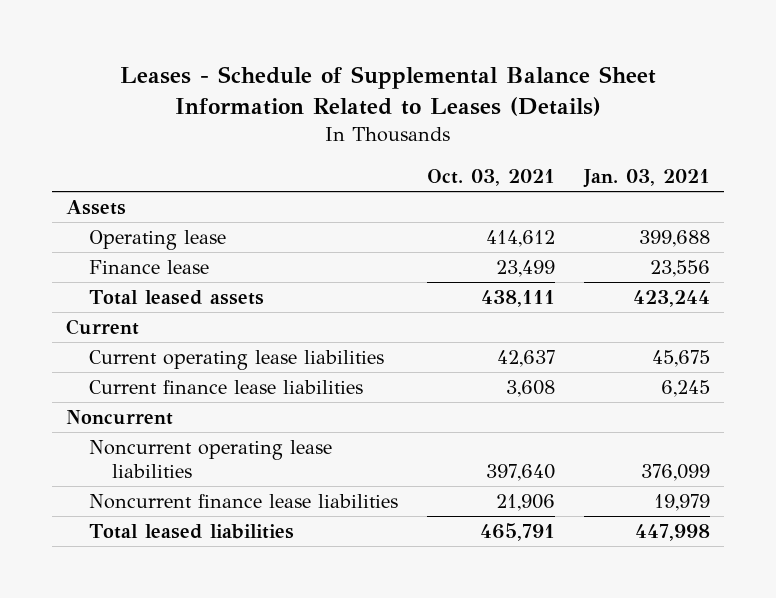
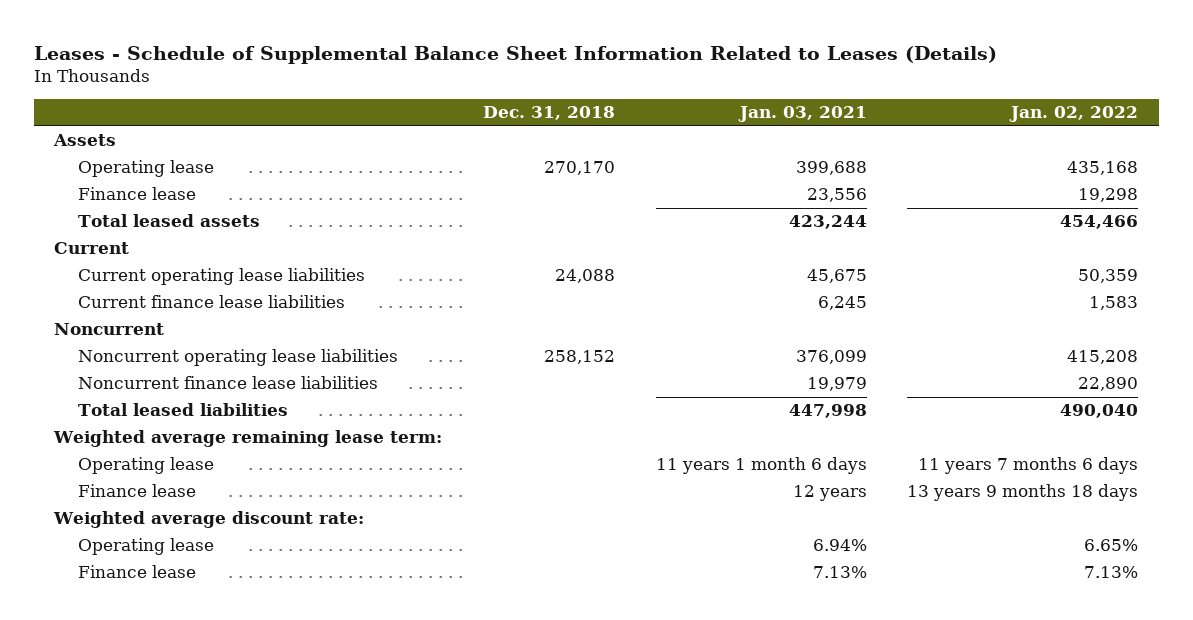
[426,169,555,187] Oct. 03, 2021 -> none
none -> [482,106,615,121] Dec. 31, 2018
none -> [1009,106,1139,123] Jan. 02, 2022
none -> [53,430,443,448] Weighted average remaining lease term:
none -> [78,457,215,475] Operating lease
none -> [78,484,197,498] Finance lease
none -> [53,511,365,529] Weighted average discount rate:
none -> [78,538,215,556] Operating lease
none -> [78,565,197,579] Finance lease

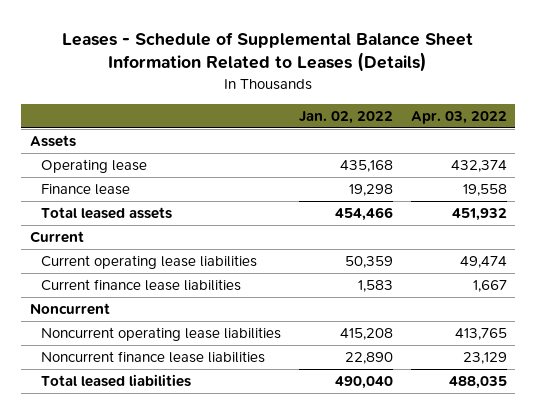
[482,106,615,121] Dec. 31, 2018 -> none
[737,106,867,123] Jan. 03, 2021 -> none
none -> [410,111,507,125] Apr. 03, 2022
[53,430,443,448] Weighted average remaining lease term: -> none
[78,457,215,475] Operating lease -> none
[78,484,197,498] Finance lease -> none
[53,511,365,529] Weighted average discount rate: -> none
[78,538,215,556] Operating lease -> none
[78,565,197,579] Finance lease -> none

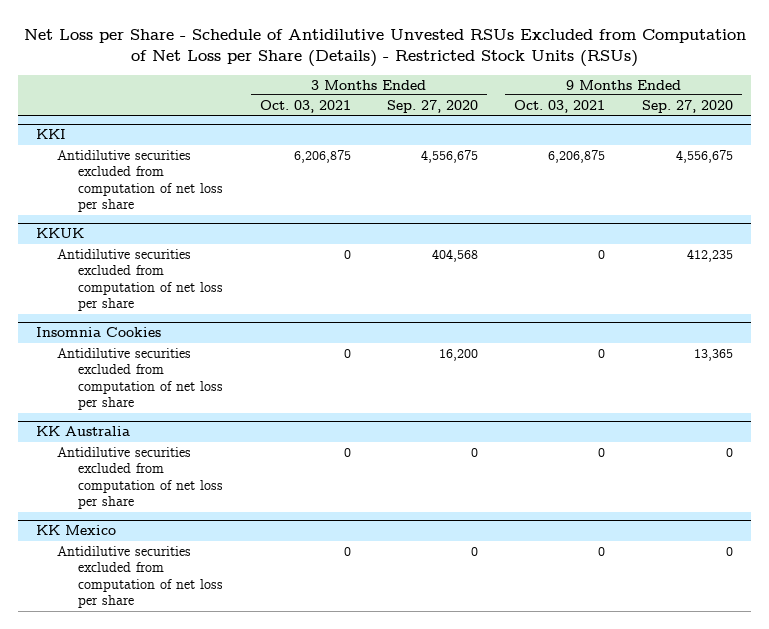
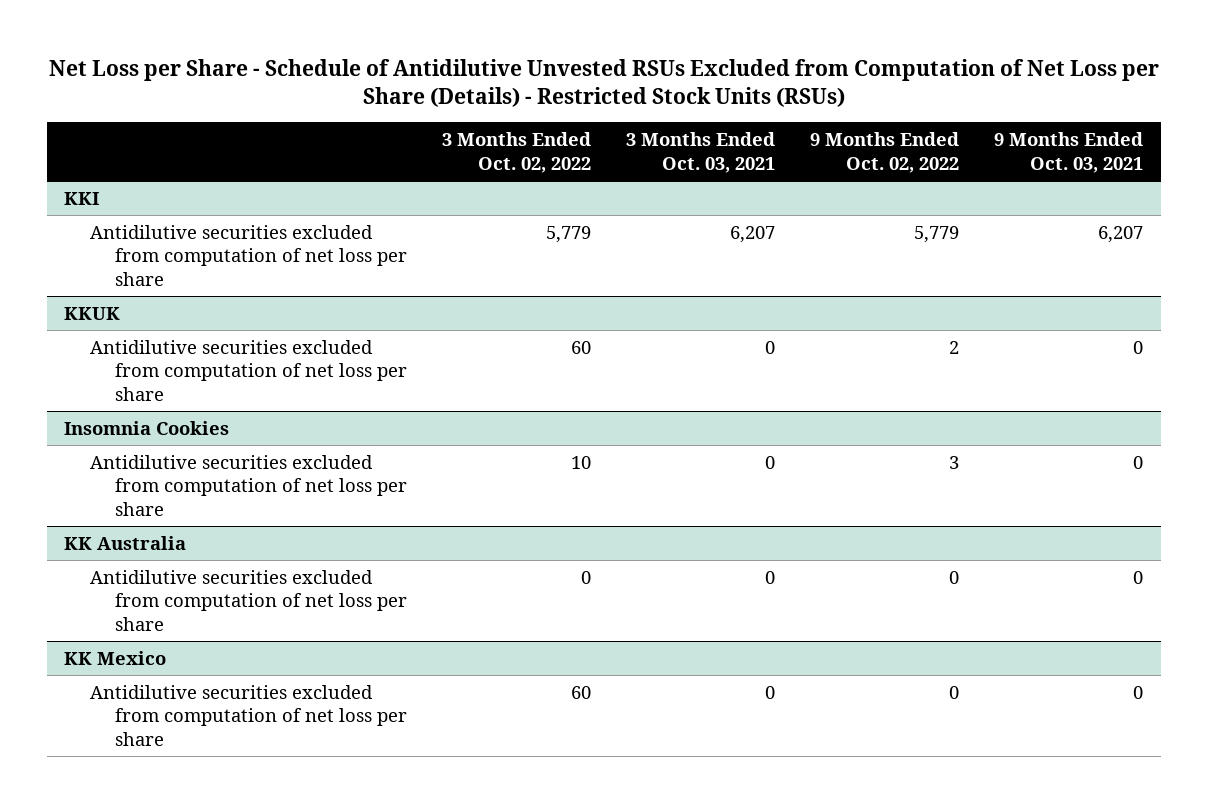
[387,99,479,113] Sep. 27, 2020 -> none
[641,99,733,113] Sep. 27, 2020 -> none
none -> [442,131,592,173] 3 Months Ended Oct. 02, 2022
none -> [810,131,960,173] 9 Months Ended Oct. 02, 2022
[293,149,351,163] 6,206,875 -> [730,225,776,243] 6,207
[548,149,606,163] 6,206,875 -> [1098,225,1144,243] 6,207

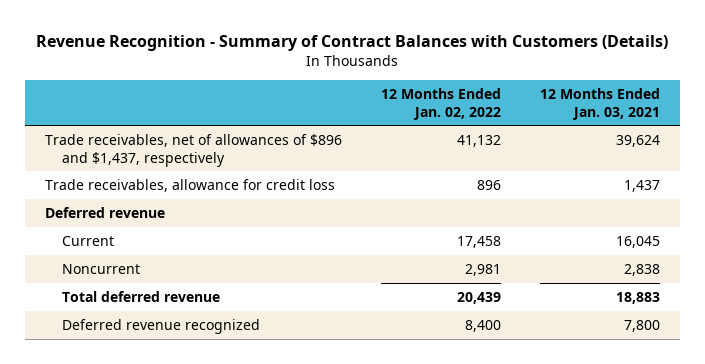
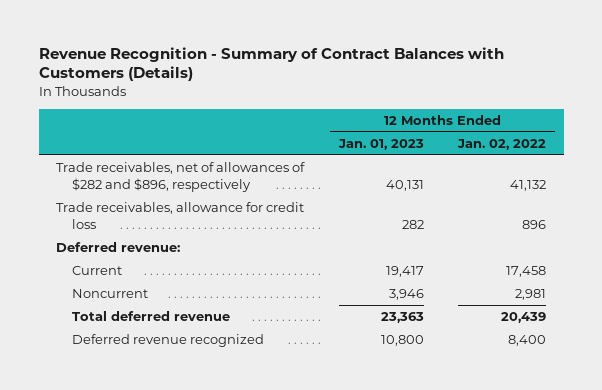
[540,87,661,120] 12 Months Ended Jan. 03, 2021 -> none
none -> [337,138,424,150] Jan. 01, 2023
[44,134,342,167] Trade receivables, net of allowances of $896 and $1,437, respectively -> [56,162,306,192] Trade receivables, net of allowances of $282 and $896, respectively
[44,207,165,219] Deferred revenue -> [56,242,181,253] Deferred revenue:

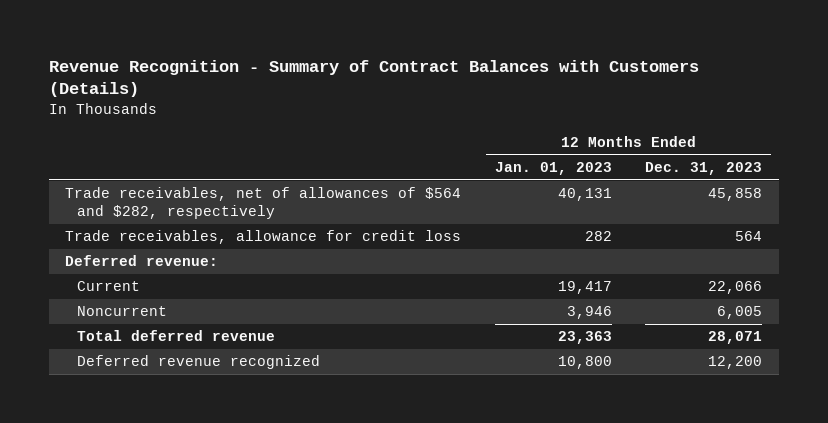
[457,138,547,150] Jan. 02, 2022 -> none
none -> [645,161,763,175] Dec. 31, 2023
[56,162,306,192] Trade receivables, net of allowances of $282 and $896, respectively -> [65,187,462,220] Trade receivables, net of allowances of $564 and $282, respectively

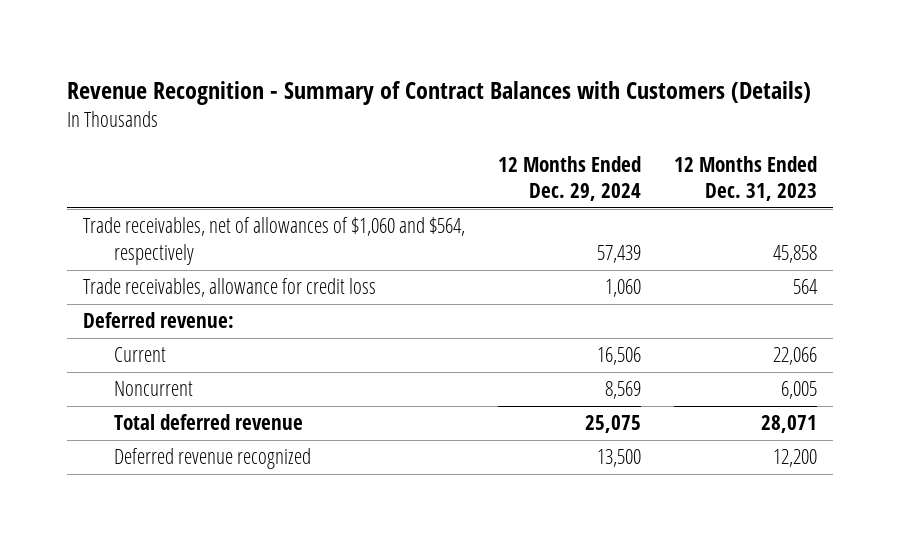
[494,161,612,175] Jan. 01, 2023 -> none
none -> [497,155,641,202] 12 Months Ended Dec. 29, 2024
[65,187,462,220] Trade receivables, net of allowances of $564 and $282, respectively -> [83,217,466,265] Trade receivables, net of allowances of $1,060 and $564, respectively

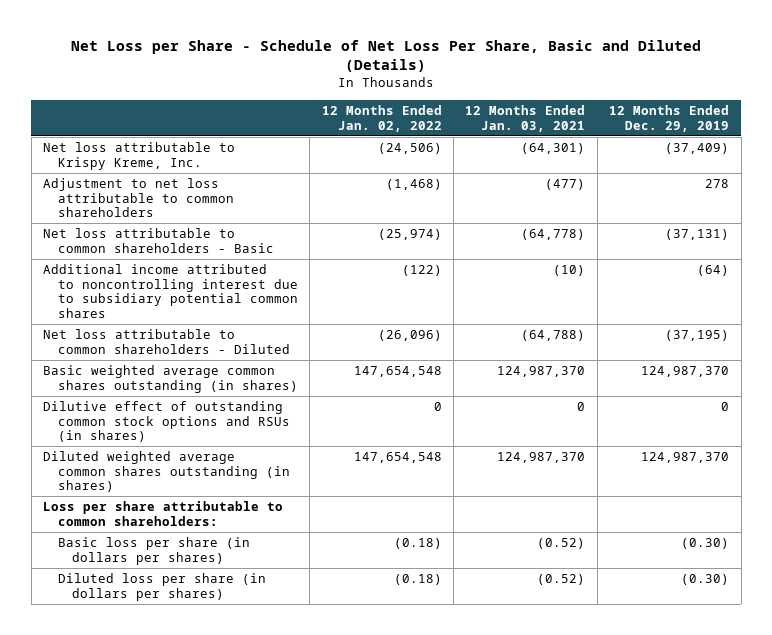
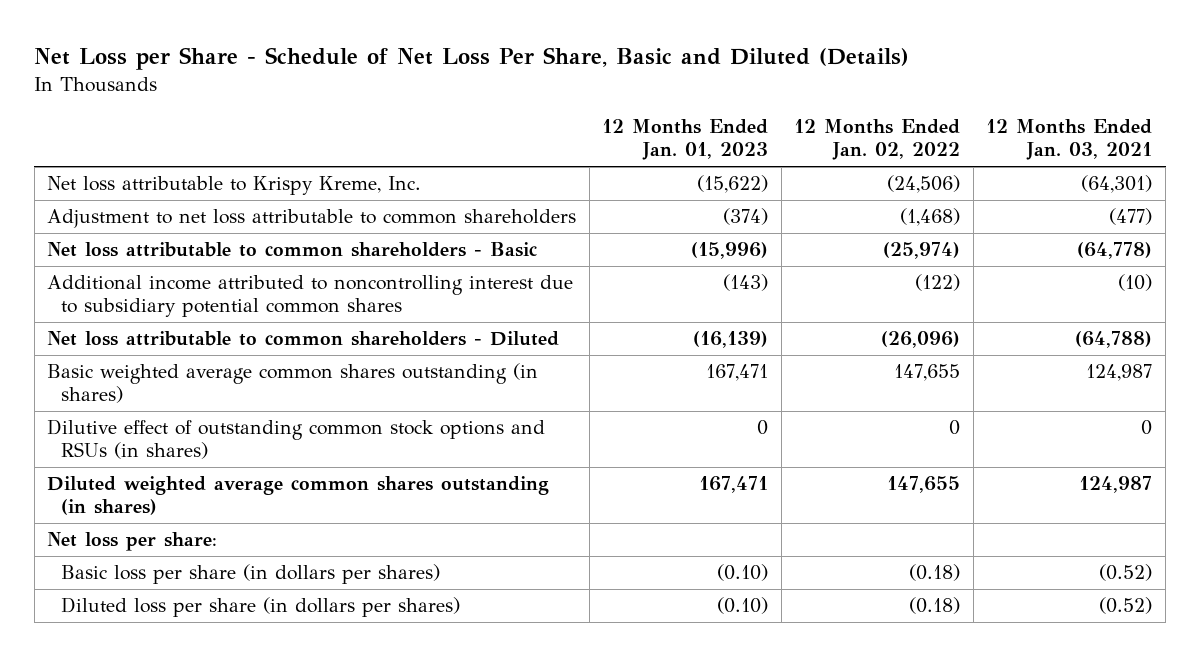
[609,105,730,132] 12 Months Ended Dec. 29, 2019 -> none
none -> [602,119,769,161] 12 Months Ended Jan. 01, 2023
[353,366,442,378] 147,654,548 -> [894,364,961,382] 147,655
[497,366,586,378] 124,987,370 -> [1086,364,1153,382] 124,987
[43,501,284,526] Loss per share attributable to common shareholders: -> none
[353,452,442,464] 147,654,548 -> [887,476,961,494] 147,655
[497,452,586,464] 124,987,370 -> [1079,476,1153,494] 124,987
none -> [47,532,218,552] Net loss per share:

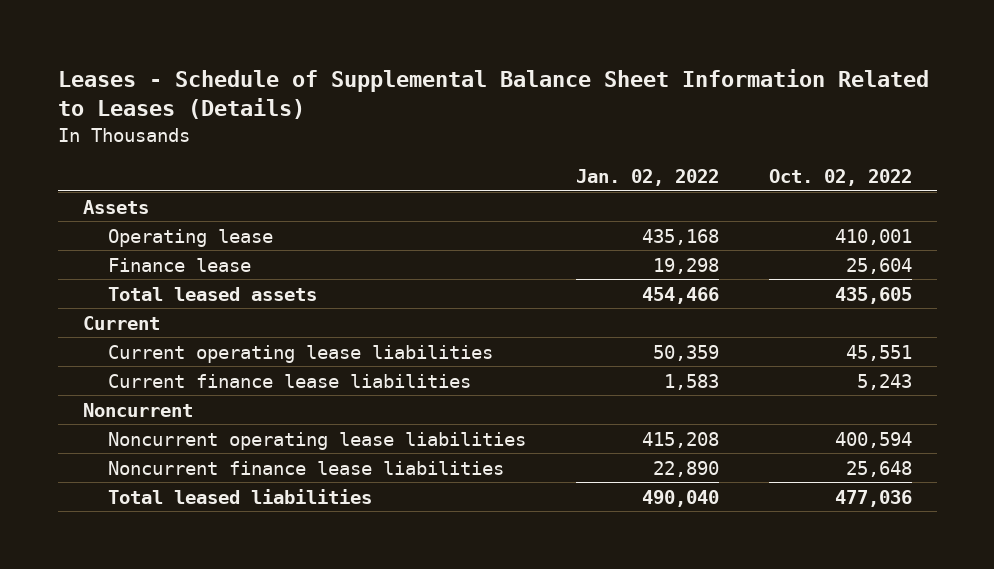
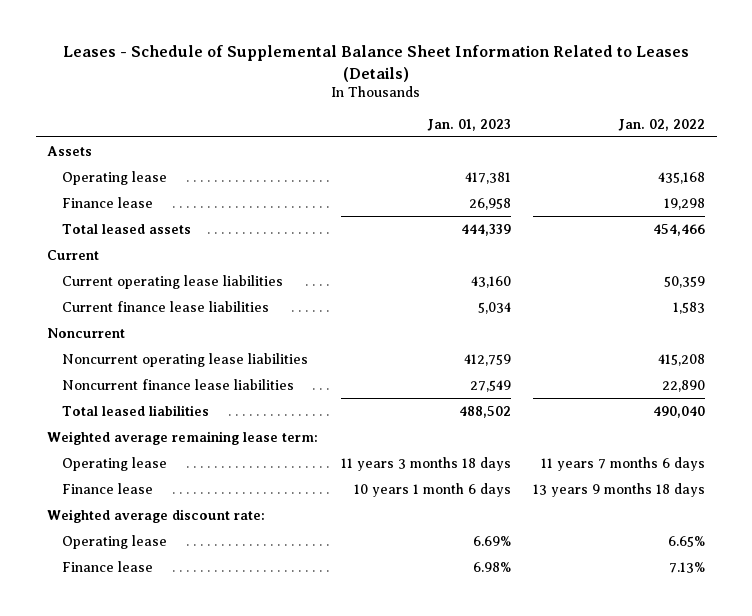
[768,168,912,186] Oct. 02, 2022 -> none
none -> [426,118,511,131] Jan. 01, 2023
none -> [47,430,319,445] Weighted average remaining lease term:
none -> [62,456,168,471] Operating lease
none -> [62,482,154,494] Finance lease
none -> [47,508,266,523] Weighted average discount rate:
none -> [62,534,168,549] Operating lease
none -> [62,560,154,572] Finance lease

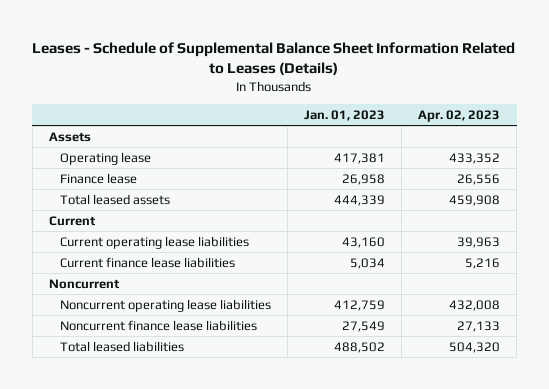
[618,118,706,131] Jan. 02, 2022 -> none
none -> [418,109,501,122] Apr. 02, 2023
[47,430,319,445] Weighted average remaining lease term: -> none
[62,456,168,471] Operating lease -> none
[62,482,154,494] Finance lease -> none
[47,508,266,523] Weighted average discount rate: -> none
[62,534,168,549] Operating lease -> none
[62,560,154,572] Finance lease -> none

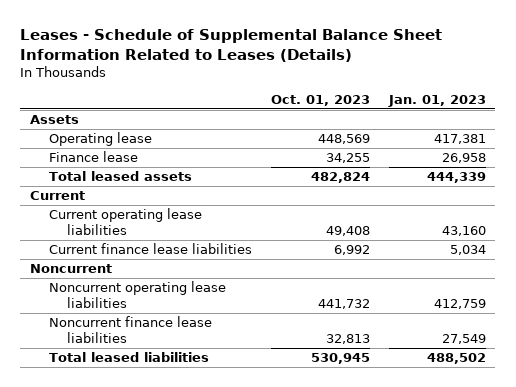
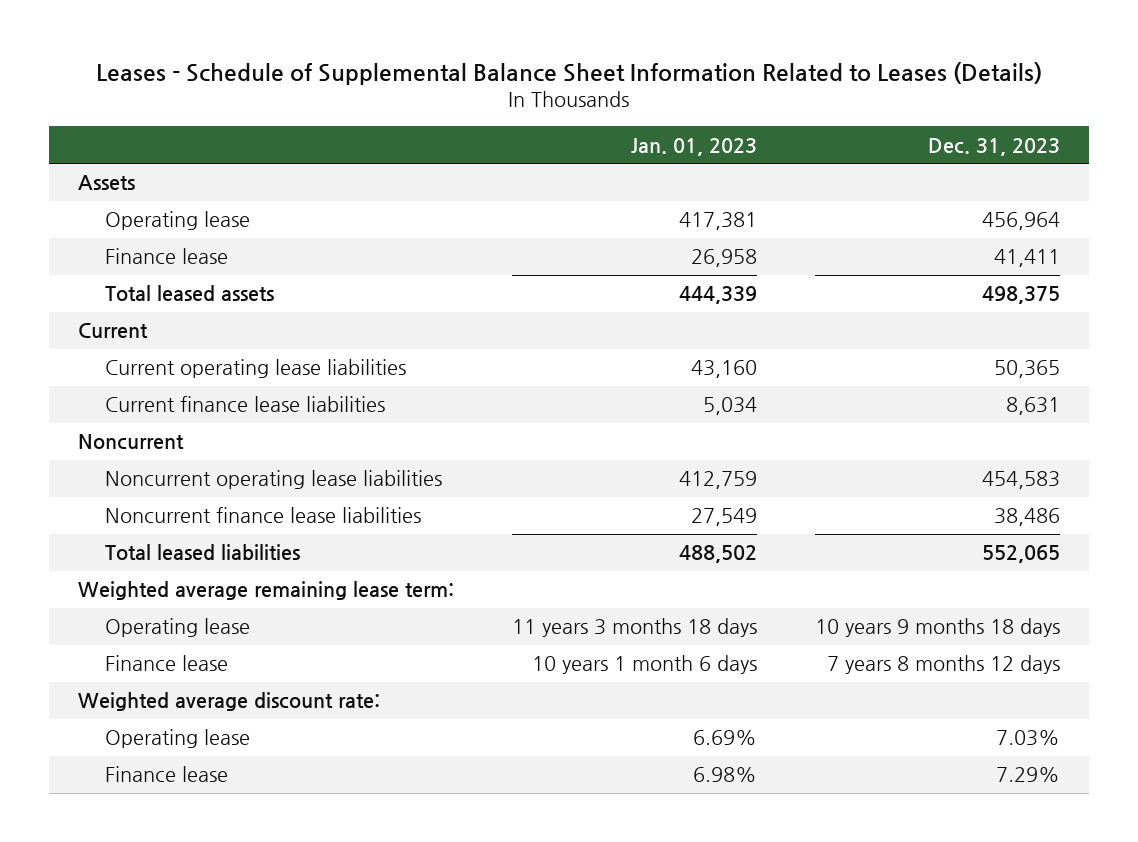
[270,94,370,106] Oct. 01, 2023 -> none
none -> [928,137,1061,156] Dec. 31, 2023
none -> [77,581,454,601] Weighted average remaining lease term:
none -> [104,618,250,638] Operating lease
none -> [104,655,228,672] Finance lease
none -> [77,692,380,712] Weighted average discount rate:
none -> [104,729,250,749] Operating lease
none -> [104,766,228,783] Finance lease

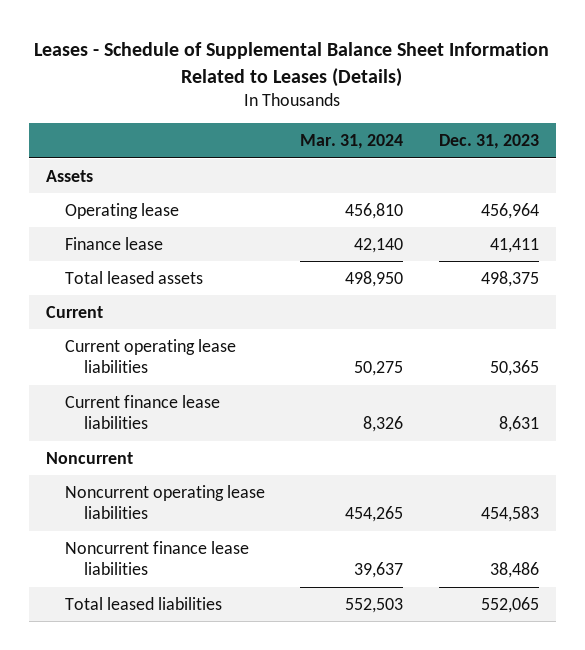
[630,137,757,156] Jan. 01, 2023 -> none
none -> [300,134,404,150] Mar. 31, 2024
[77,581,454,601] Weighted average remaining lease term: -> none
[104,618,250,638] Operating lease -> none
[104,655,228,672] Finance lease -> none
[77,692,380,712] Weighted average discount rate: -> none
[104,729,250,749] Operating lease -> none
[104,766,228,783] Finance lease -> none

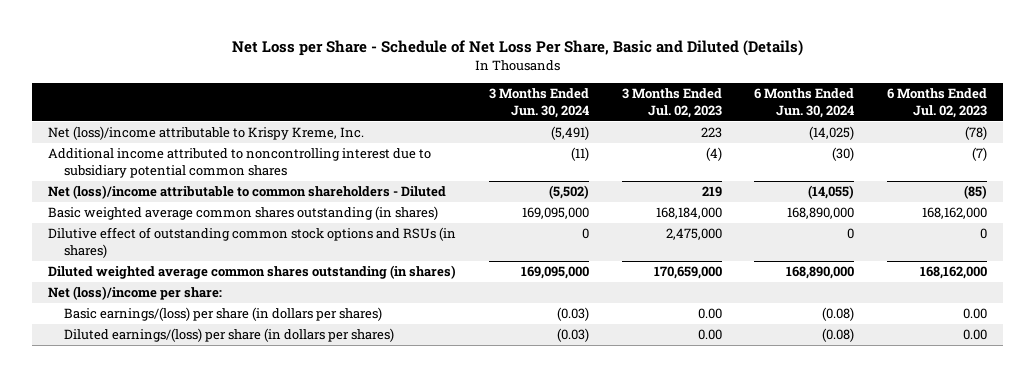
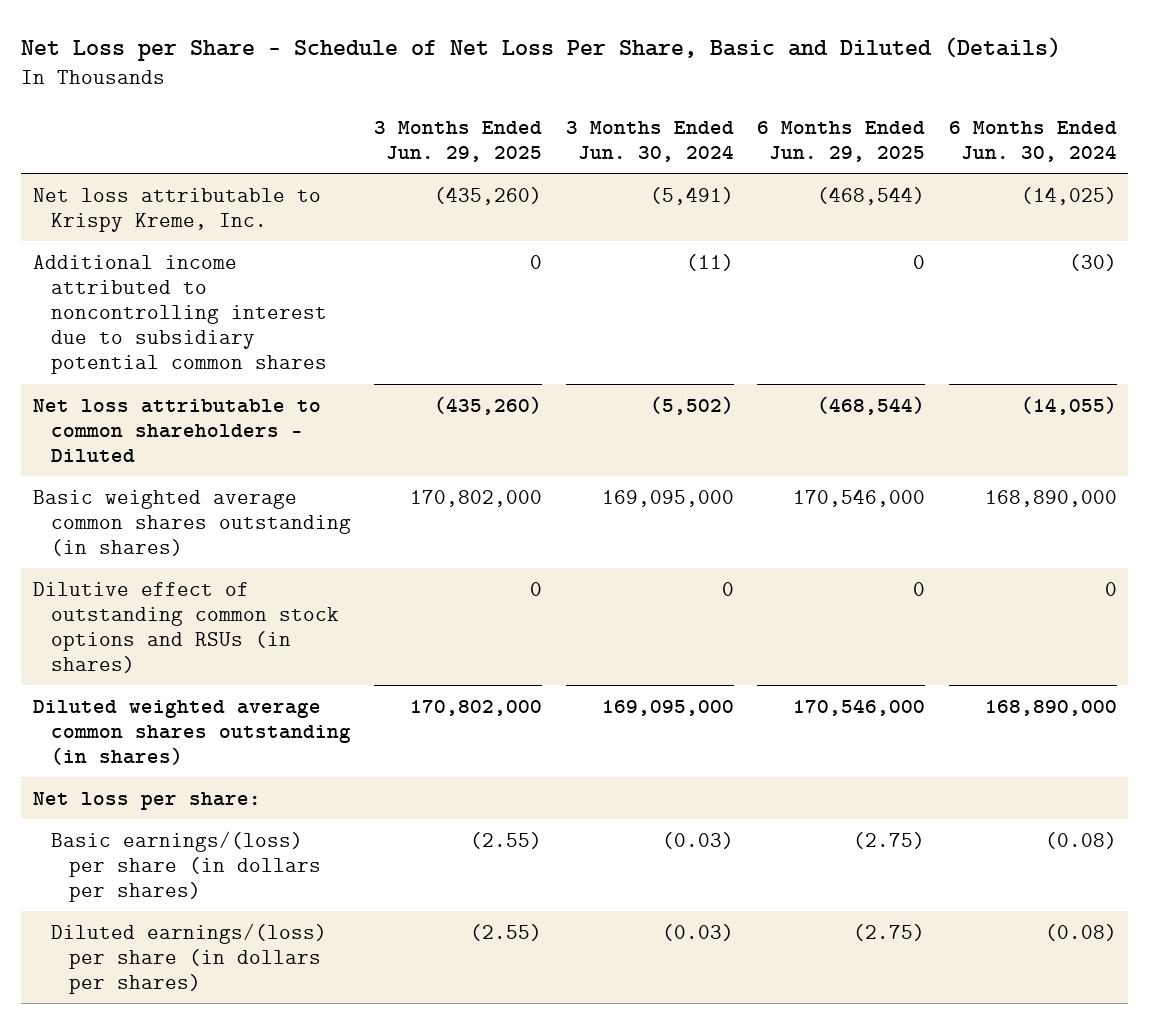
[621,88,722,118] 3 Months Ended Jul. 02, 2023 -> none
[886,88,987,118] 6 Months Ended Jul. 02, 2023 -> none
none -> [374,120,543,162] 3 Months Ended Jun. 29, 2025
none -> [757,120,926,162] 6 Months Ended Jun. 29, 2025
[48,126,365,141] Net (loss)/income attributable to Krispy Kreme, Inc. -> [32,187,321,232] Net loss attributable to Krispy Kreme, Inc.
[48,185,447,200] Net (loss)/income attributable to common shareholders - Diluted -> [32,398,321,462] Net loss attributable to common shareholders - Diluted
[48,286,223,301] Net (loss)/income per share: -> [32,791,261,810] Net loss per share:

